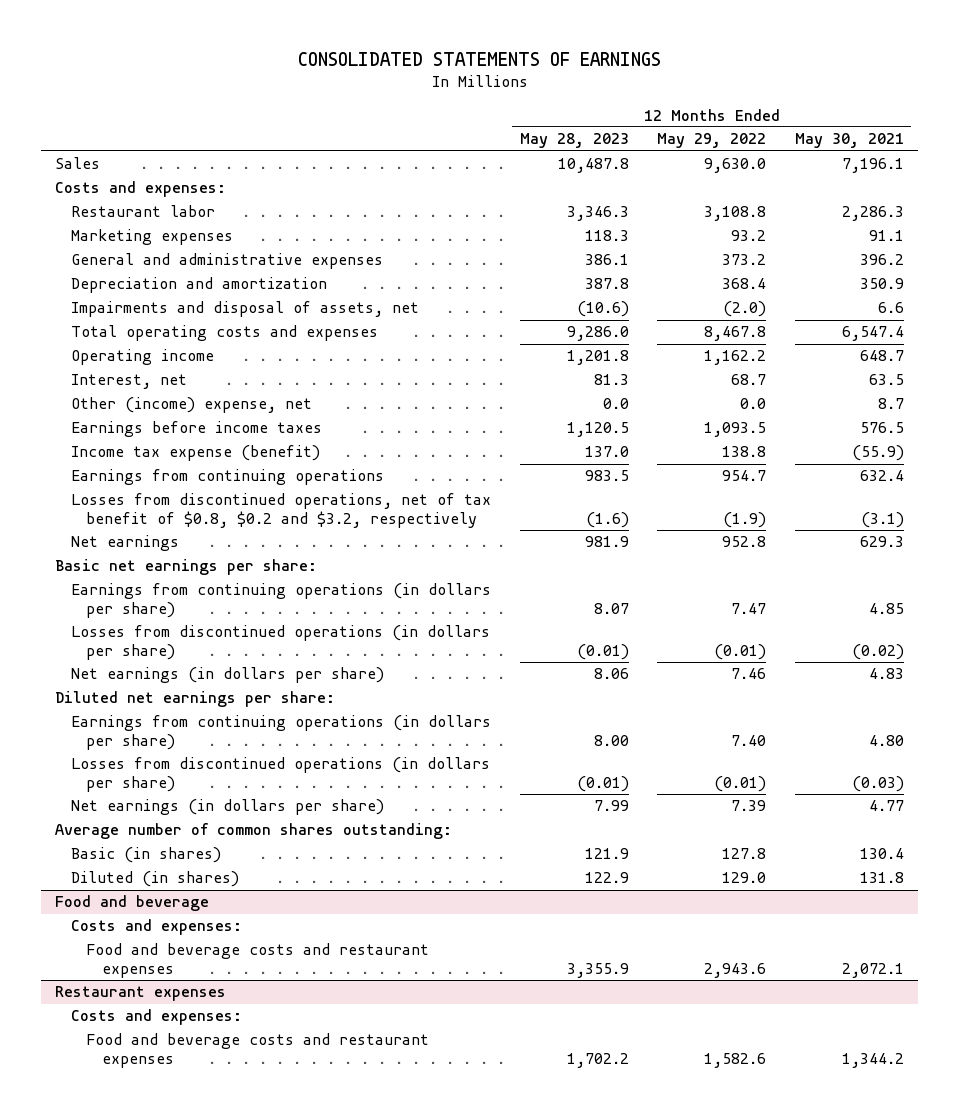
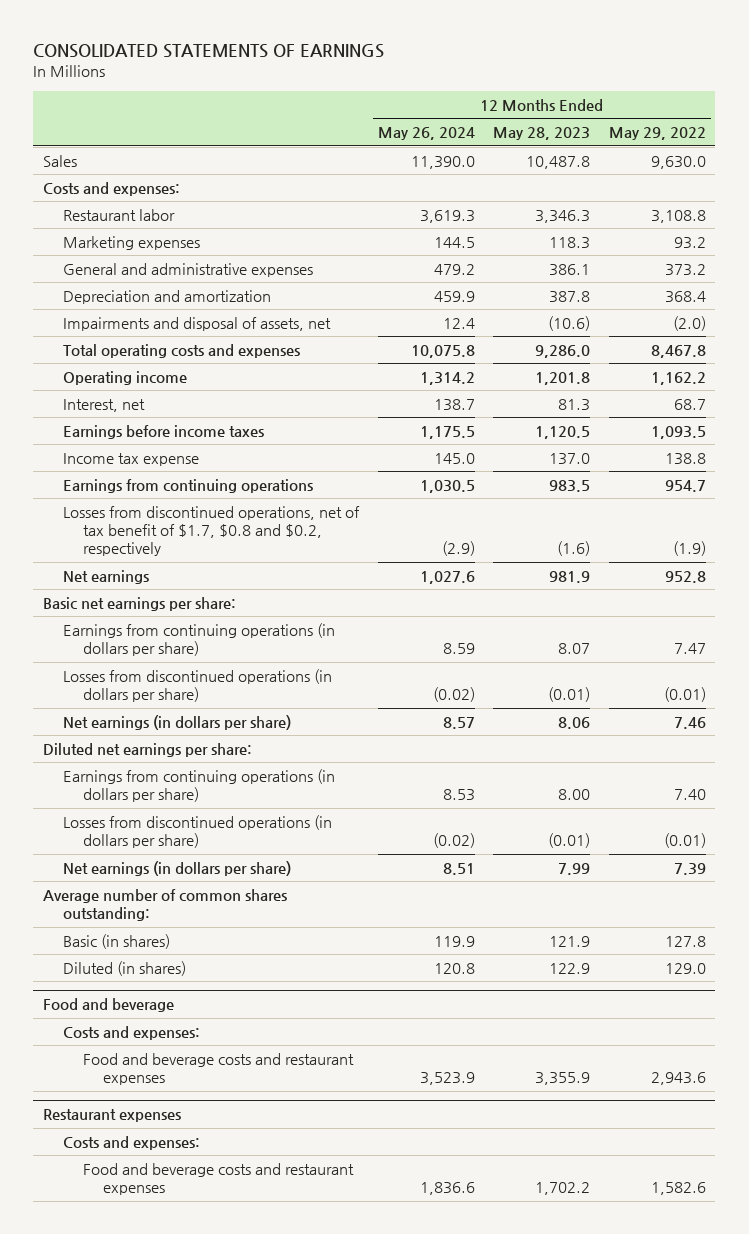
[794,133,904,149] May 30, 2021 -> none
none -> [377,127,475,141] May 26, 2024
[70,397,312,414] Other (income) expense, net -> none
[70,445,320,462] Income tax expense (benefit) -> [62,452,199,466] Income tax expense
[70,493,491,528] Losses from discontinued operations, net of tax benefit of $0.8, $0.2 and $3.2, respectively -> [62,505,360,557] Losses from discontinued operations, net of tax benefit of $1.7, $0.8 and $0.2, respectively

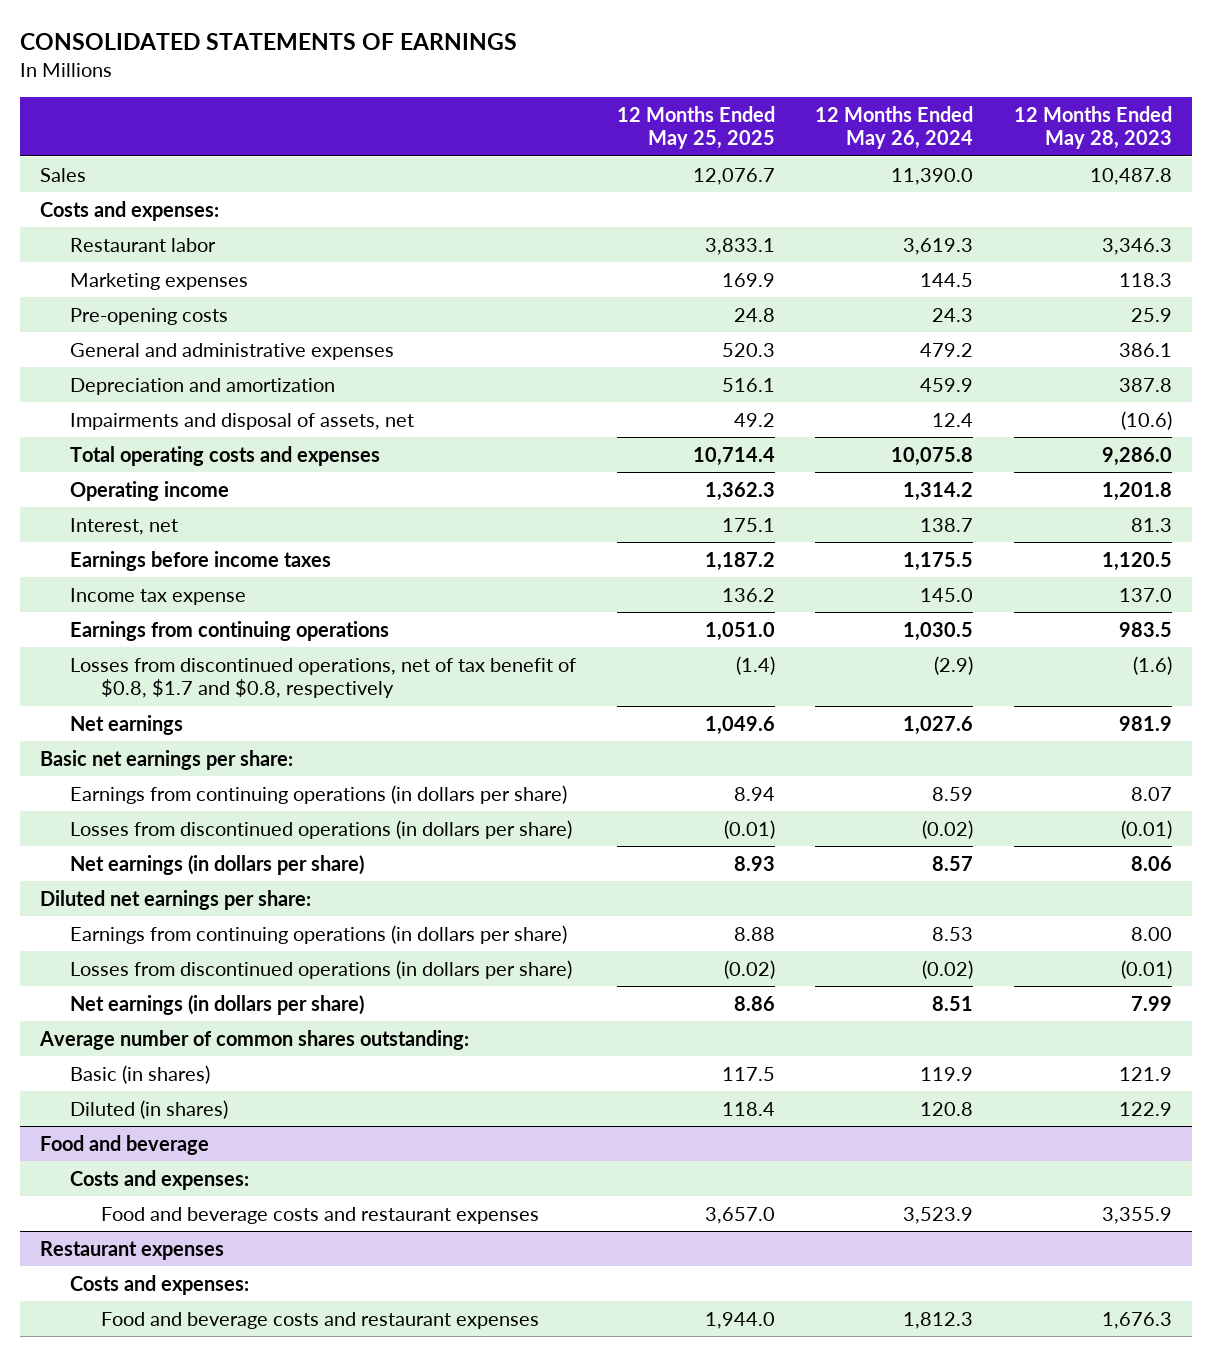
[609,127,707,141] May 29, 2022 -> none
none -> [616,105,775,150] 12 Months Ended May 25, 2025
none -> [70,307,229,325] Pre-opening costs
[62,505,360,557] Losses from discontinued operations, net of tax benefit of $1.7, $0.8 and $0.2, respectively -> [70,657,577,699] Losses from discontinued operations, net of tax benefit of $0.8, $1.7 and $0.8, respectively
[419,1182,475,1196] 1,836.6 -> [903,1311,974,1329] 1,812.3
[535,1182,591,1196] 1,702.2 -> [1101,1311,1172,1329] 1,676.3

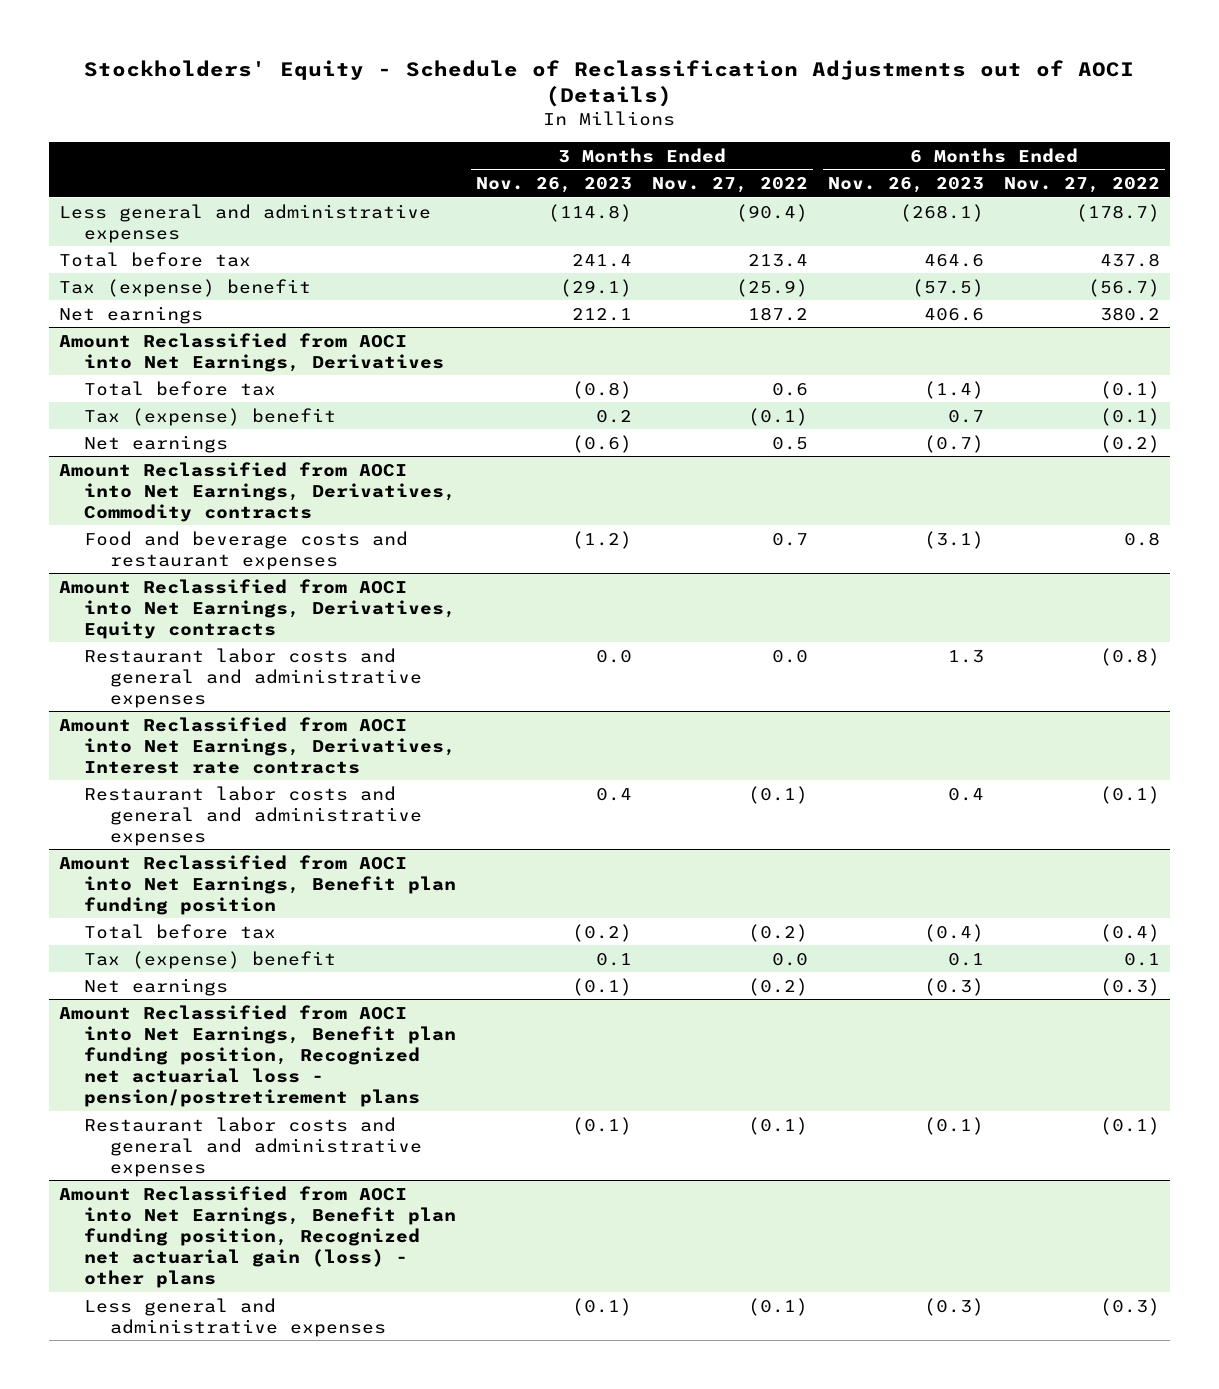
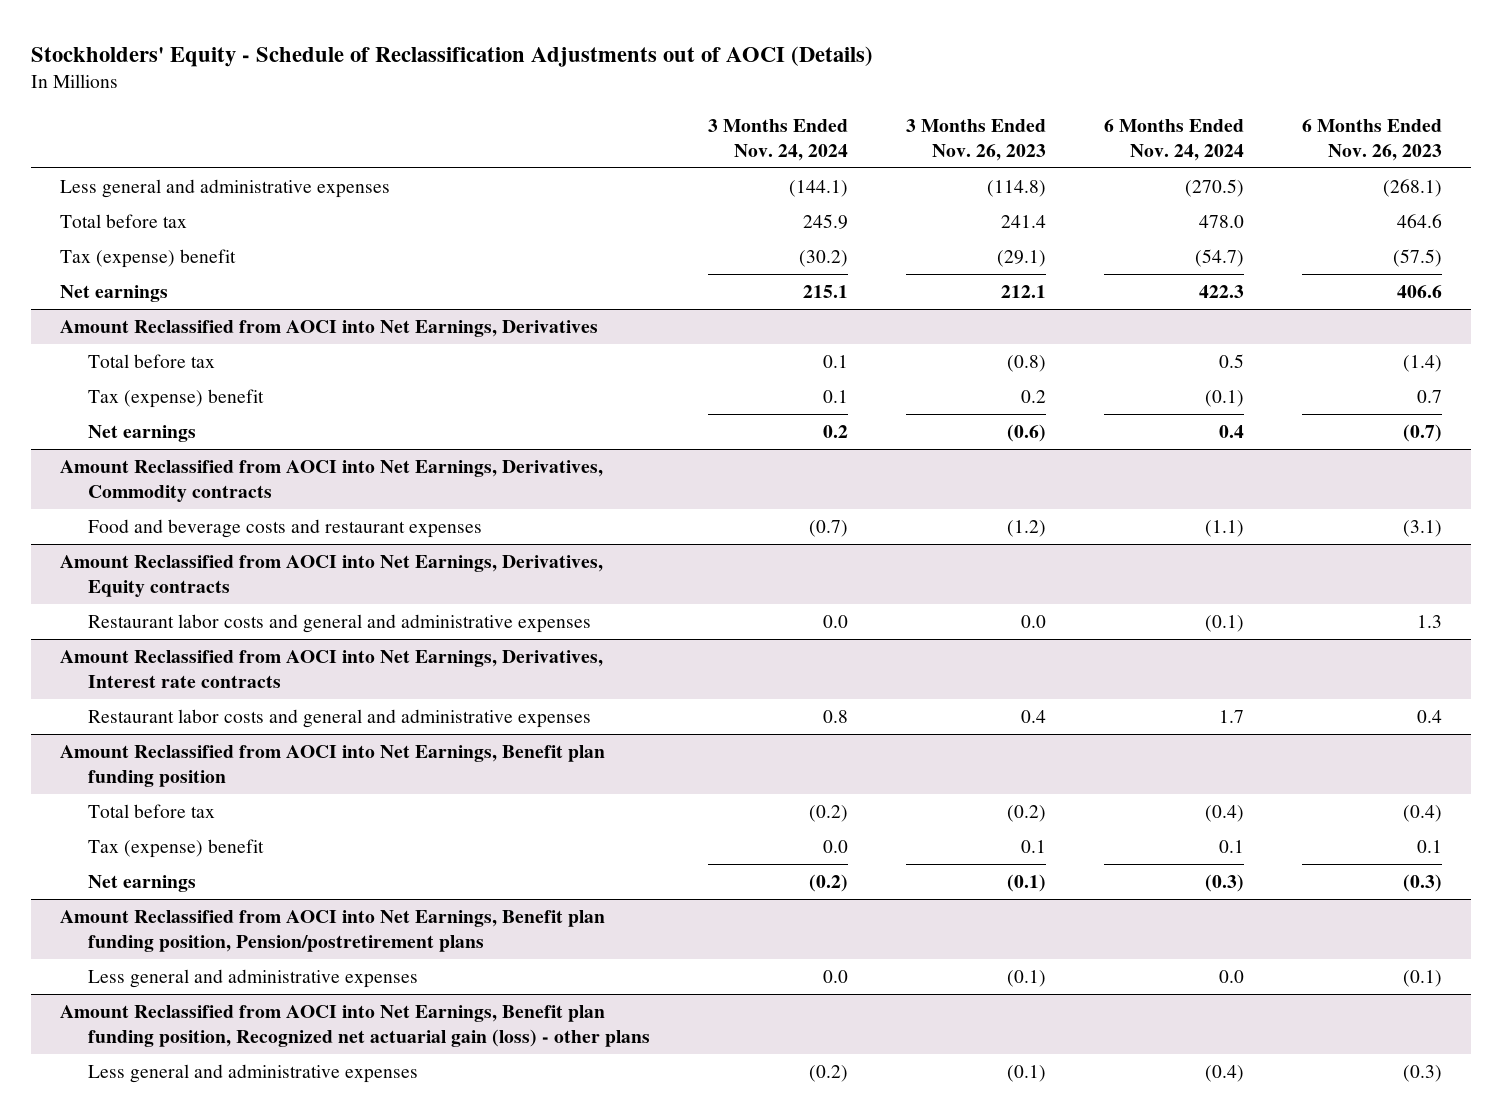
[652,177,809,194] Nov. 27, 2022 -> none
[1003,177,1160,194] Nov. 27, 2022 -> none
none -> [707,118,848,162] 3 Months Ended Nov. 24, 2024
none -> [1103,118,1244,162] 6 Months Ended Nov. 24, 2024
[58,1004,457,1108] Amount Reclassified from AOCI into Net Earnings, Benefit plan funding position, Recognized net actuarial loss - pension/postretirement plans -> [60,909,606,952] Amount Reclassified from AOCI into Net Earnings, Benefit plan funding position, Pension/postretirement plans
[84,1116,422,1177] Restaurant labor costs and general and administrative expenses -> [87,968,418,988] Less general and administrative expenses

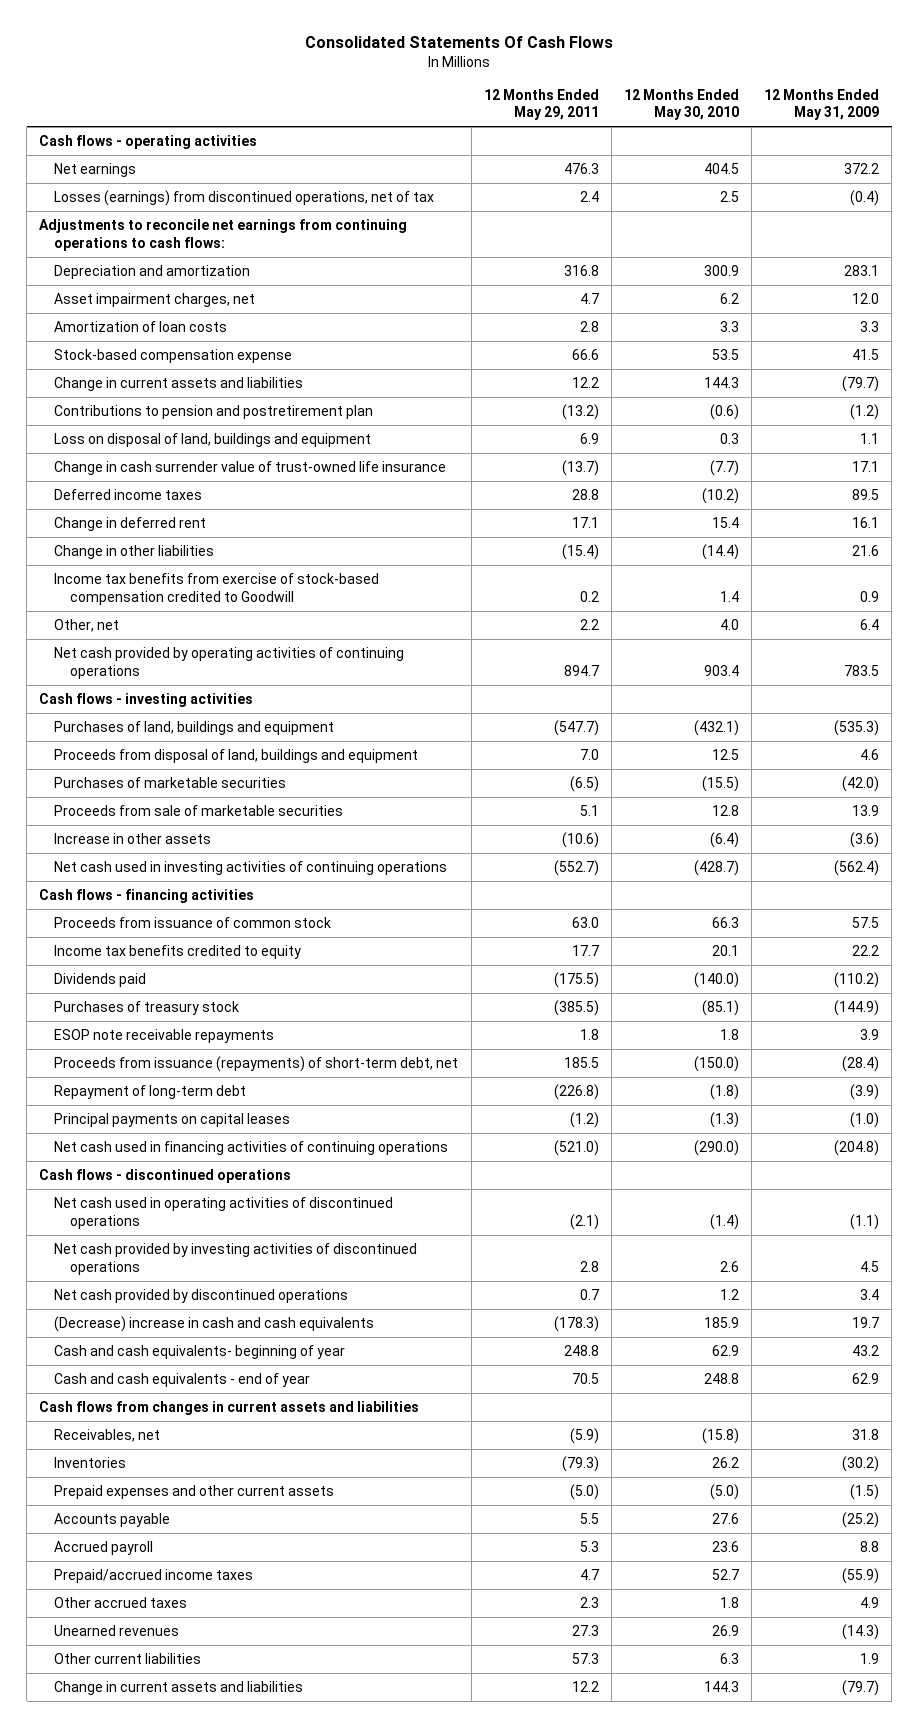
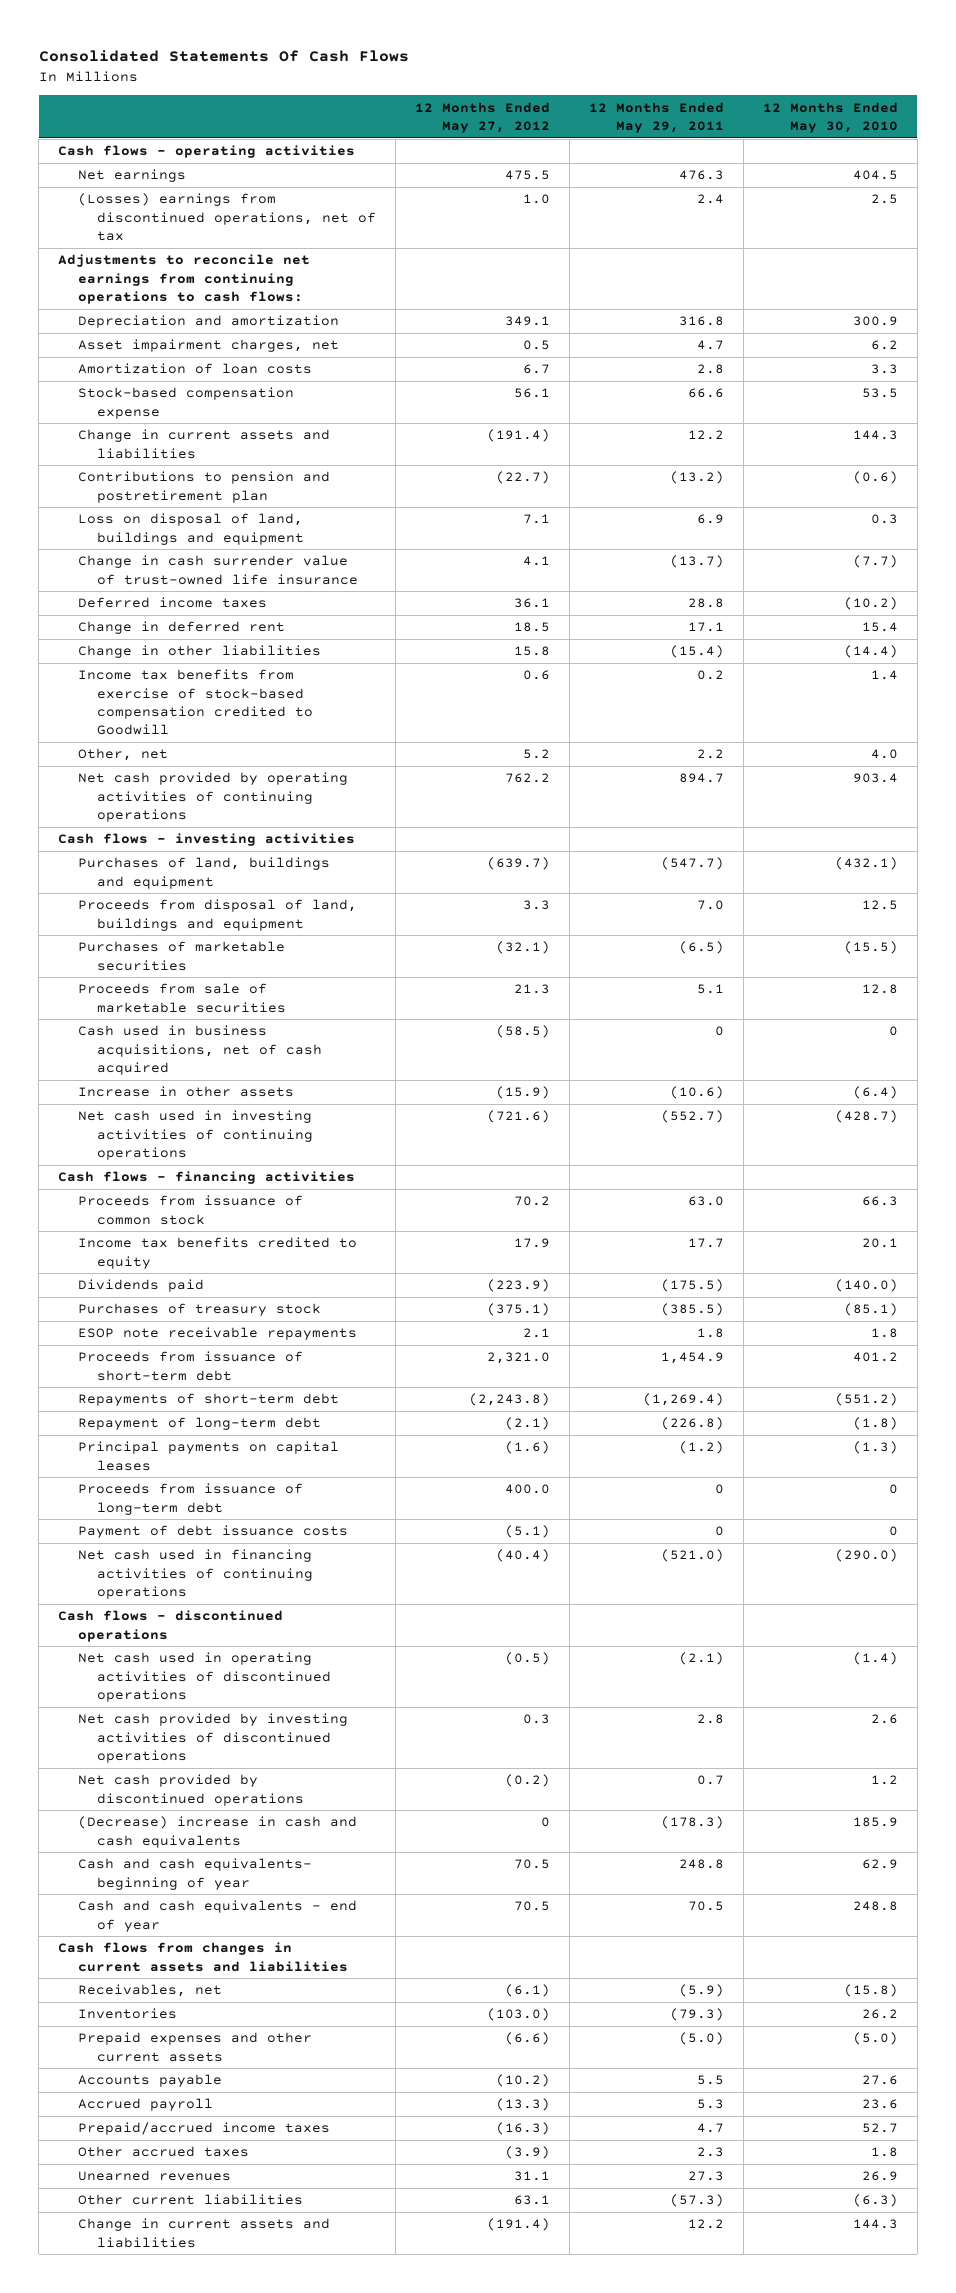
[764,88,880,121] 12 Months Ended May 31, 2009 -> none
none -> [414,101,550,133] 12 Months Ended May 27, 2012
[54,190,435,207] Losses (earnings) from discontinued operations, net of tax -> [77,193,376,241] (Losses) earnings from discontinued operations, net of tax
none -> [77,1025,322,1075] Cash used in business acquisitions, net of cash acquired
[54,1056,459,1073] Proceeds from issuance (repayments) of short-term debt, net -> [77,1351,303,1381] Proceeds from issuance of short-term debt
[563,1057,599,1069] 185.5 -> [660,1352,724,1365] 1,454.9
[693,1056,739,1073] (150.0) -> [852,1352,898,1363] 401.2
none -> [77,1393,339,1407] Repayments of short-term debt
none -> [77,1483,303,1515] Proceeds from issuance of long-term debt
none -> [77,1525,348,1539] Payment of debt issuance costs
[571,1653,599,1665] 57.3 -> [669,2194,724,2208] (57.3)
[719,1653,739,1665] 6.3 -> [852,2194,898,2208] (6.3)

